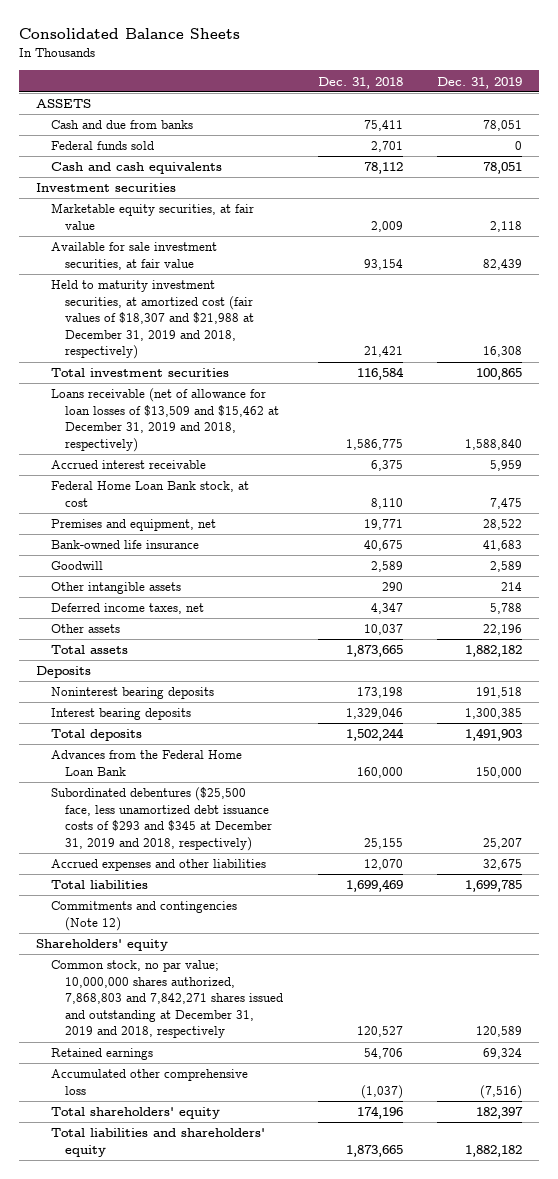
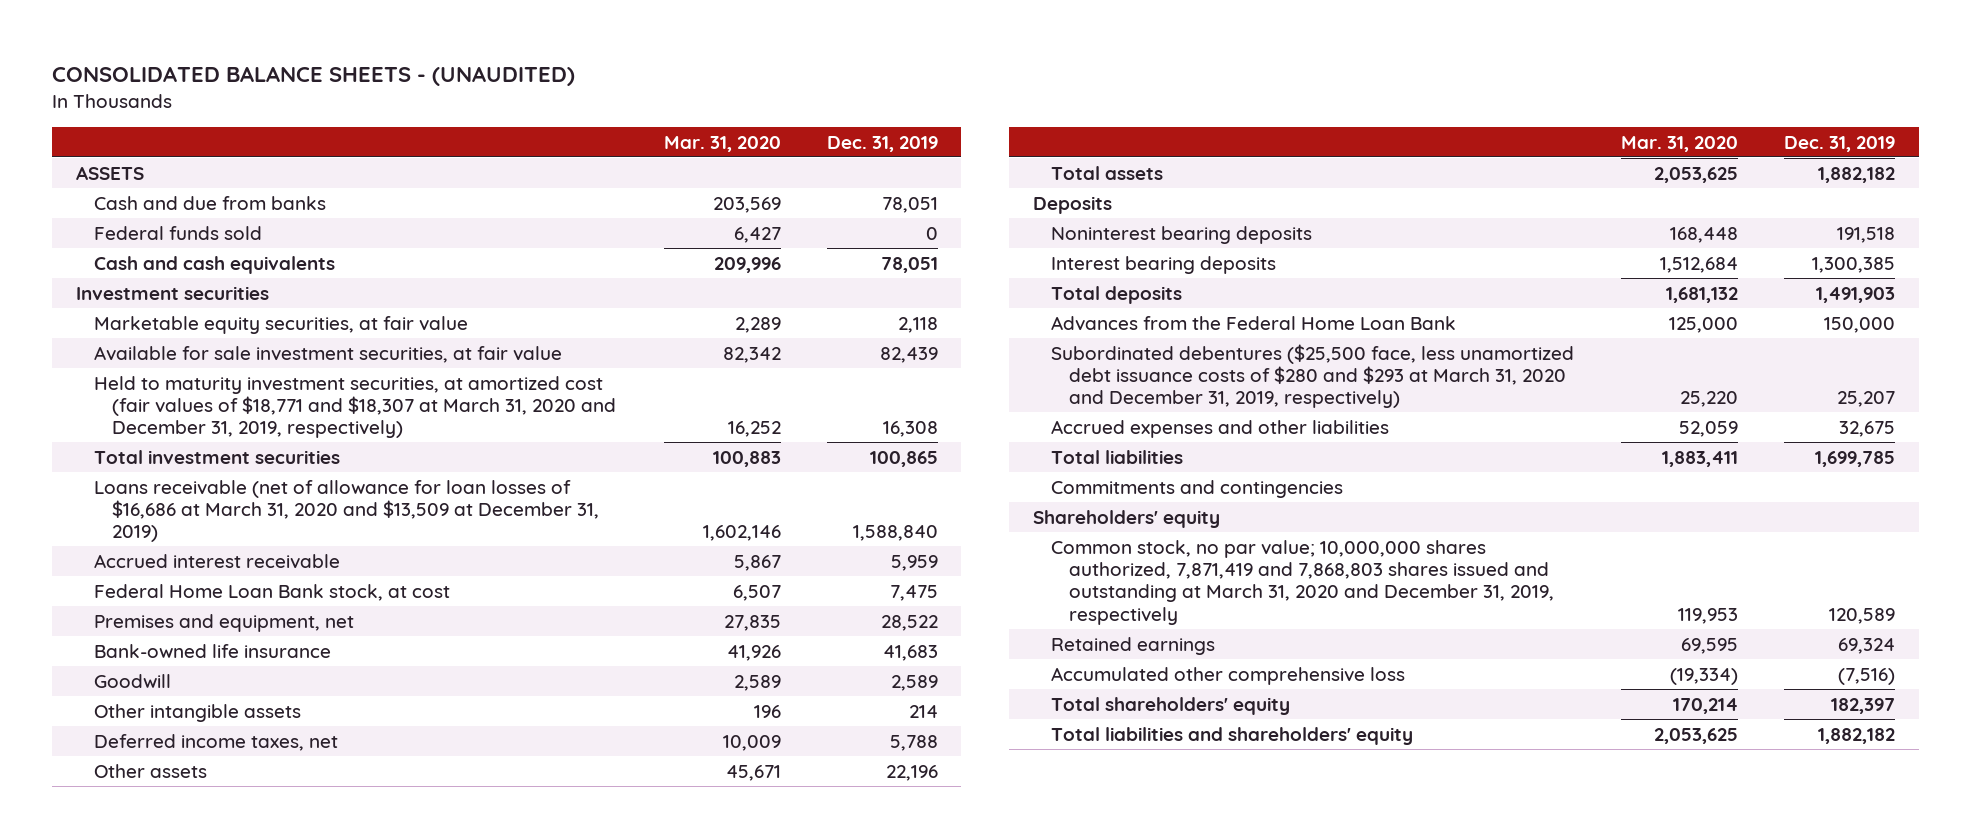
[19,28,241,40] Consolidated Balance Sheets -> [52,66,576,87] CONSOLIDATED BALANCE SHEETS - (UNAUDITED)
[317,76,403,89] Dec. 31, 2018 -> none
none -> [663,135,781,152] Mar. 31, 2020
[50,280,255,360] Held to maturity investment securities, at amortized cost (fair values of $18,307 and $21,988 at December 31, 2019 and 2018, respectively) -> [93,375,617,439] Held to maturity investment securities, at amortized cost (fair values of $18,771 and $18,307 at March 31, 2020 and December 31, 2019, respectively)
[50,388,280,452] Loans receivable (net of allowance for loan losses of $13,509 and $15,462 at December 31, 2019 and 2018, respectively) -> [93,479,600,543] Loans receivable (net of allowance for loan losses of $16,686 at March 31, 2020 and $13,509 at December 31, 2019)
[50,787,273,851] Subordinated debentures ($25,500 face, less unamortized debt issuance costs of $293 and $345 at December 31, 2019 and 2018, respectively) -> [1051,343,1575,409] Subordinated debentures ($25,500 face, less unamortized debt issuance costs of $280 and $293 at March 31, 2020 and December 31, 2019, respectively)
[50,901,237,931] Commitments and contingencies (Note 12) -> [1051,479,1344,498] Commitments and contingencies
[50,960,284,1039] Common stock, no par value; 10,000,000 shares authorized, 7,868,803 and 7,842,271 shares issued and outstanding at December 31, 2019 and 2018, respectively -> [1051,539,1555,625] Common stock, no par value; 10,000,000 shares authorized, 7,871,419 and 7,868,803 shares issued and outstanding at March 31, 2020 and December 31, 2019, respectively

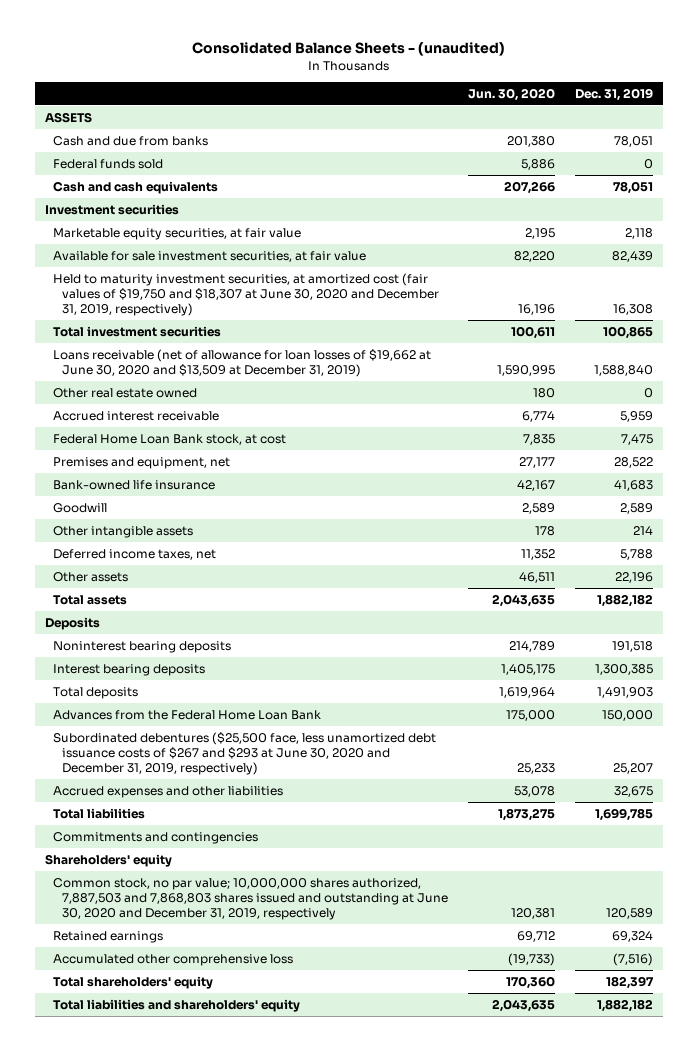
[52,66,576,87] CONSOLIDATED BALANCE SHEETS - (UNAUDITED) -> [191,42,505,57] Consolidated Balance Sheets - (unaudited)
[663,135,781,152] Mar. 31, 2020 -> none
none -> [467,87,555,101] Jun. 30, 2020
[93,375,617,439] Held to maturity investment securities, at amortized cost (fair values of $18,771 and $18,307 at March 31, 2020 and December 31, 2019, respectively) -> [53,272,439,316] Held to maturity investment securities, at amortized cost (fair values of $19,750 and $18,307 at June 30, 2020 and December 31, 2019, respectively)
[93,479,600,543] Loans receivable (net of allowance for loan losses of $16,686 at March 31, 2020 and $13,509 at December 31, 2019) -> [53,348,432,377] Loans receivable (net of allowance for loan losses of $19,662 at June 30, 2020 and $13,509 at December 31, 2019)
none -> [53,387,198,398] Other real estate owned
[1051,343,1575,409] Subordinated debentures ($25,500 face, less unamortized debt issuance costs of $280 and $293 at March 31, 2020 and December 31, 2019, respectively) -> [53,731,437,775] Subordinated debentures ($25,500 face, less unamortized debt issuance costs of $267 and $293 at June 30, 2020 and December 31, 2019, respectively)
[1051,539,1555,625] Common stock, no par value; 10,000,000 shares authorized, 7,871,419 and 7,868,803 shares issued and outstanding at March 31, 2020 and December 31, 2019, respectively -> [53,877,448,920] Common stock, no par value; 10,000,000 shares authorized, 7,887,503 and 7,868,803 shares issued and outstanding at June 30, 2020 and December 31, 2019, respectively

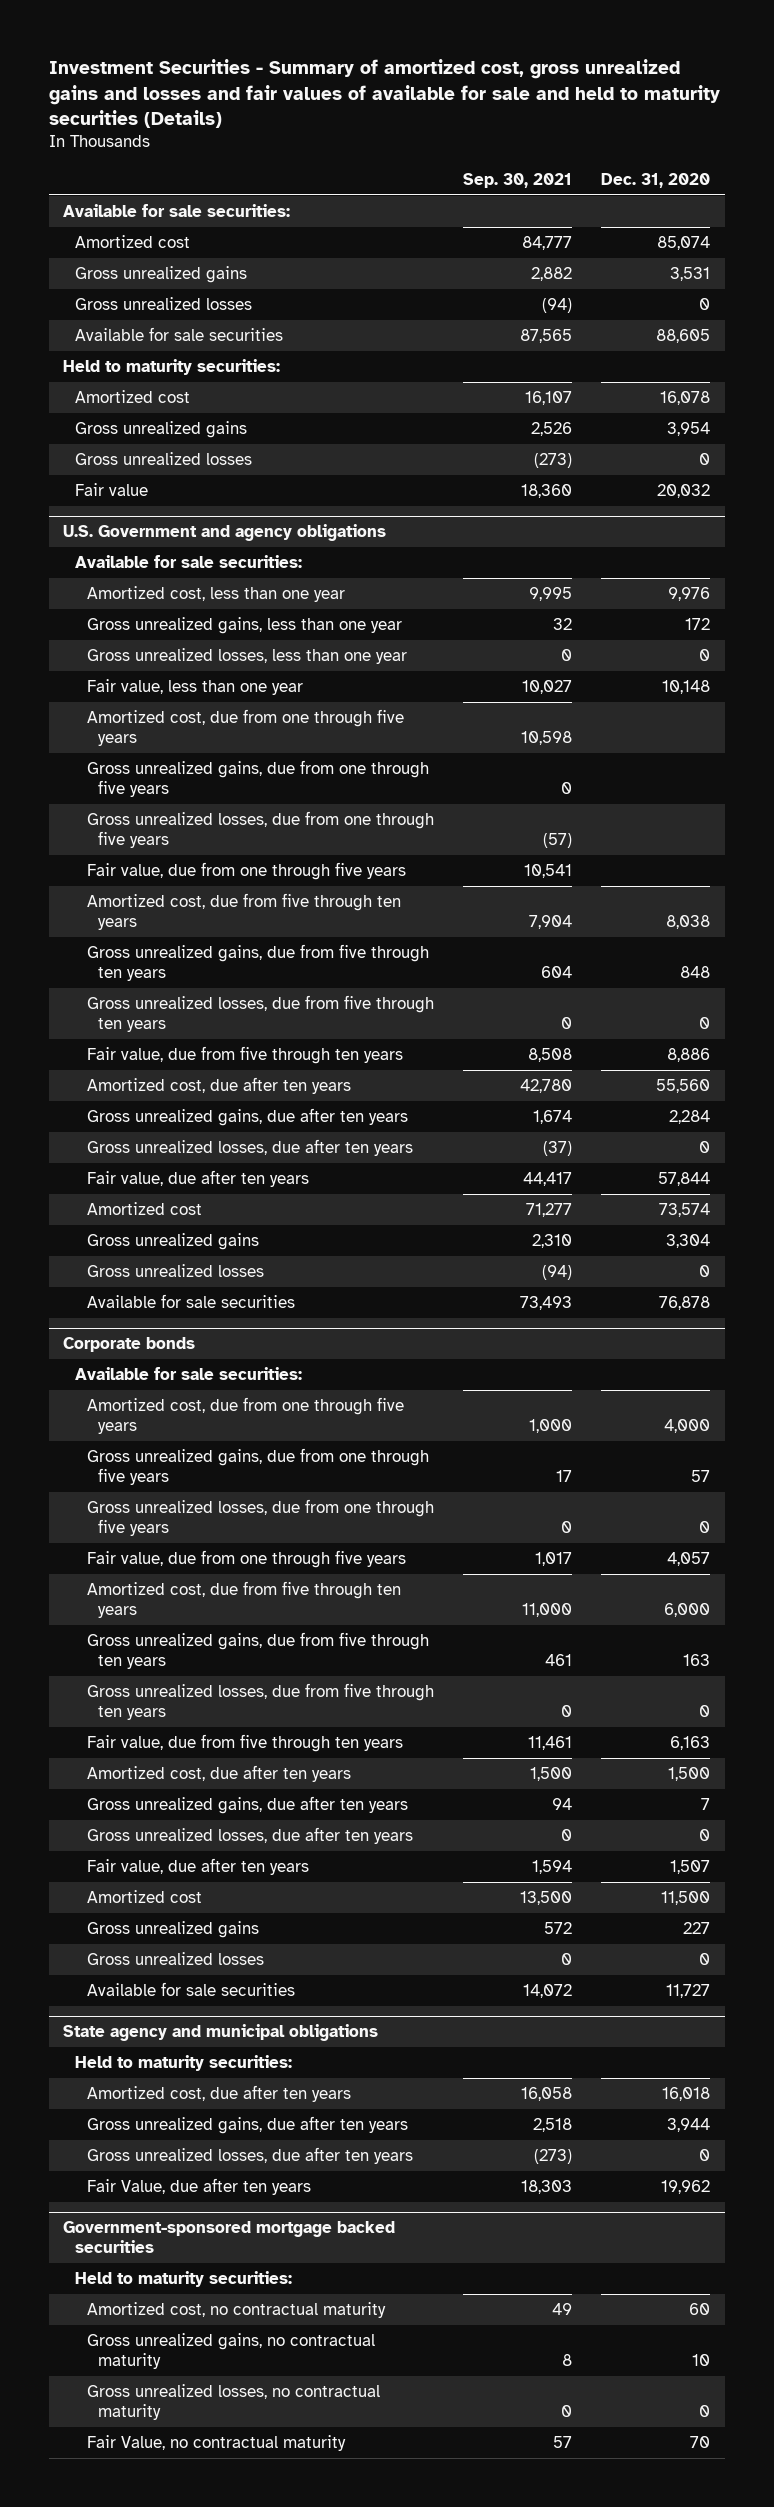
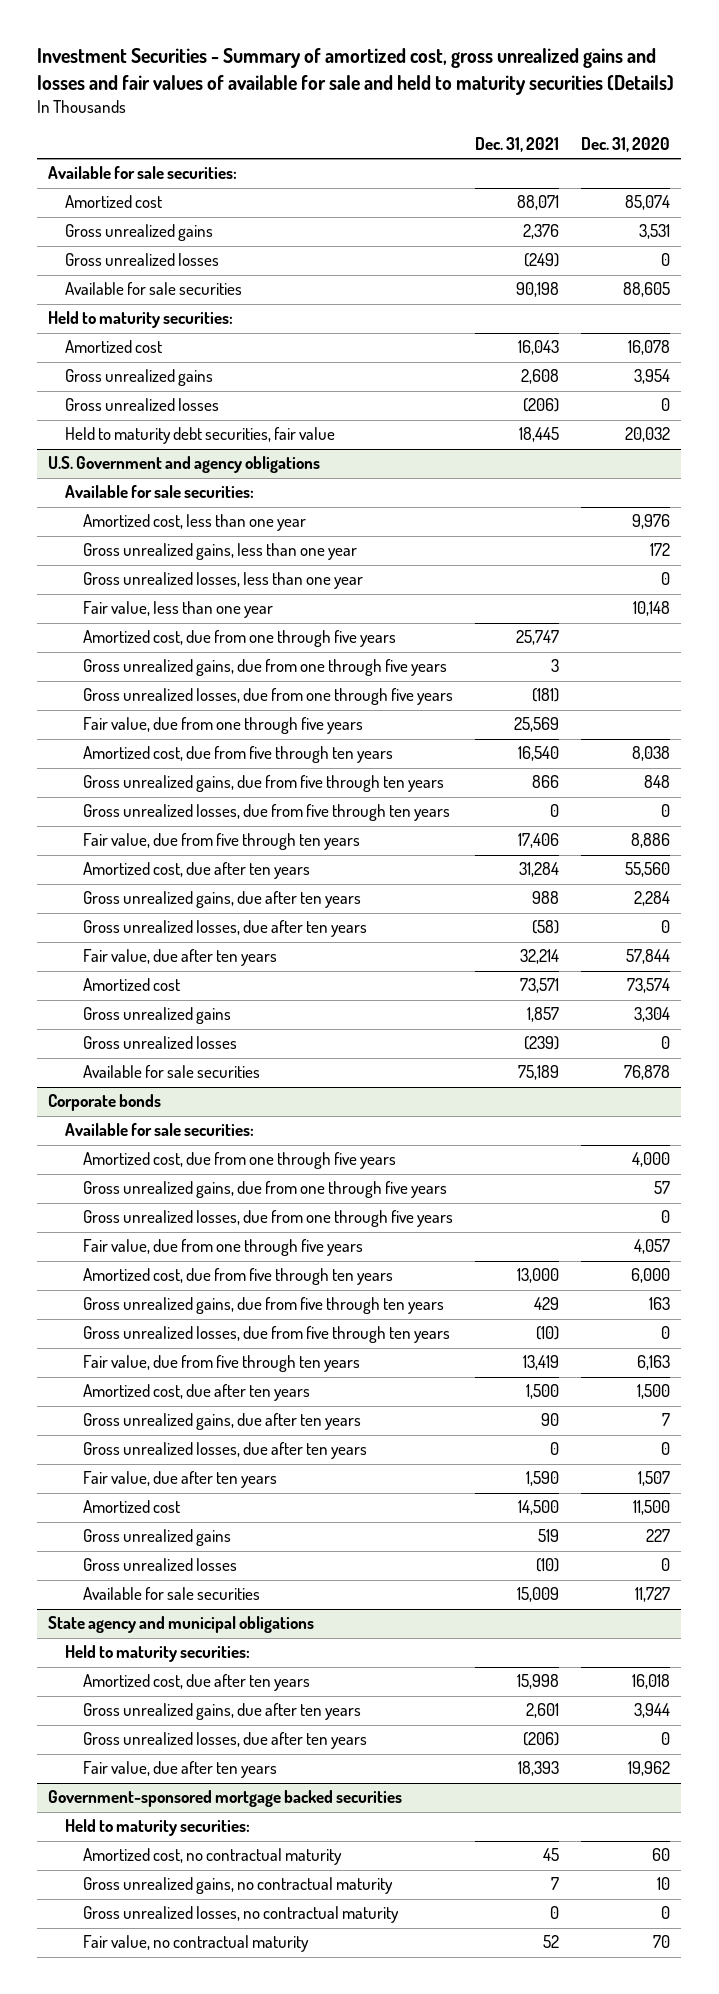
[462,172,572,188] Sep. 30, 2021 -> none
none -> [474,136,559,152] Dec. 31, 2021
[75,482,149,496] Fair value -> [65,427,336,445] Held to maturity debt securities, fair value
[86,2177,311,2195] Fair Value, due after ten years -> [82,1761,277,1779] Fair value, due after ten years
[86,2434,346,2451] Fair Value, no contractual maturity -> [82,1935,309,1953] Fair value, no contractual maturity

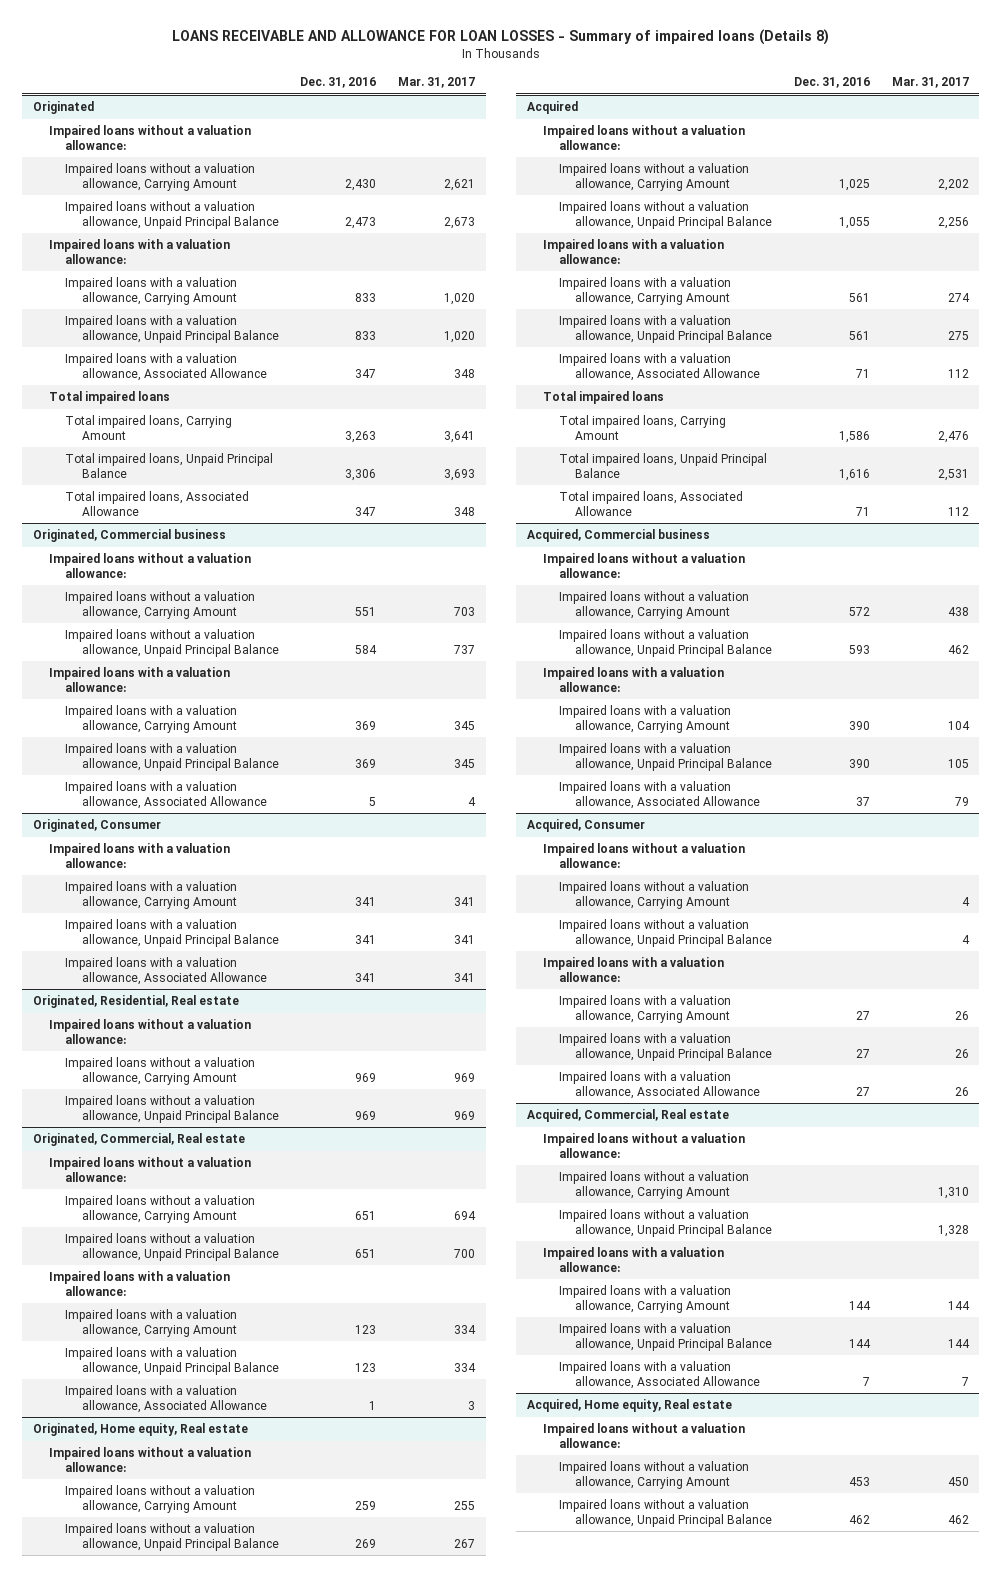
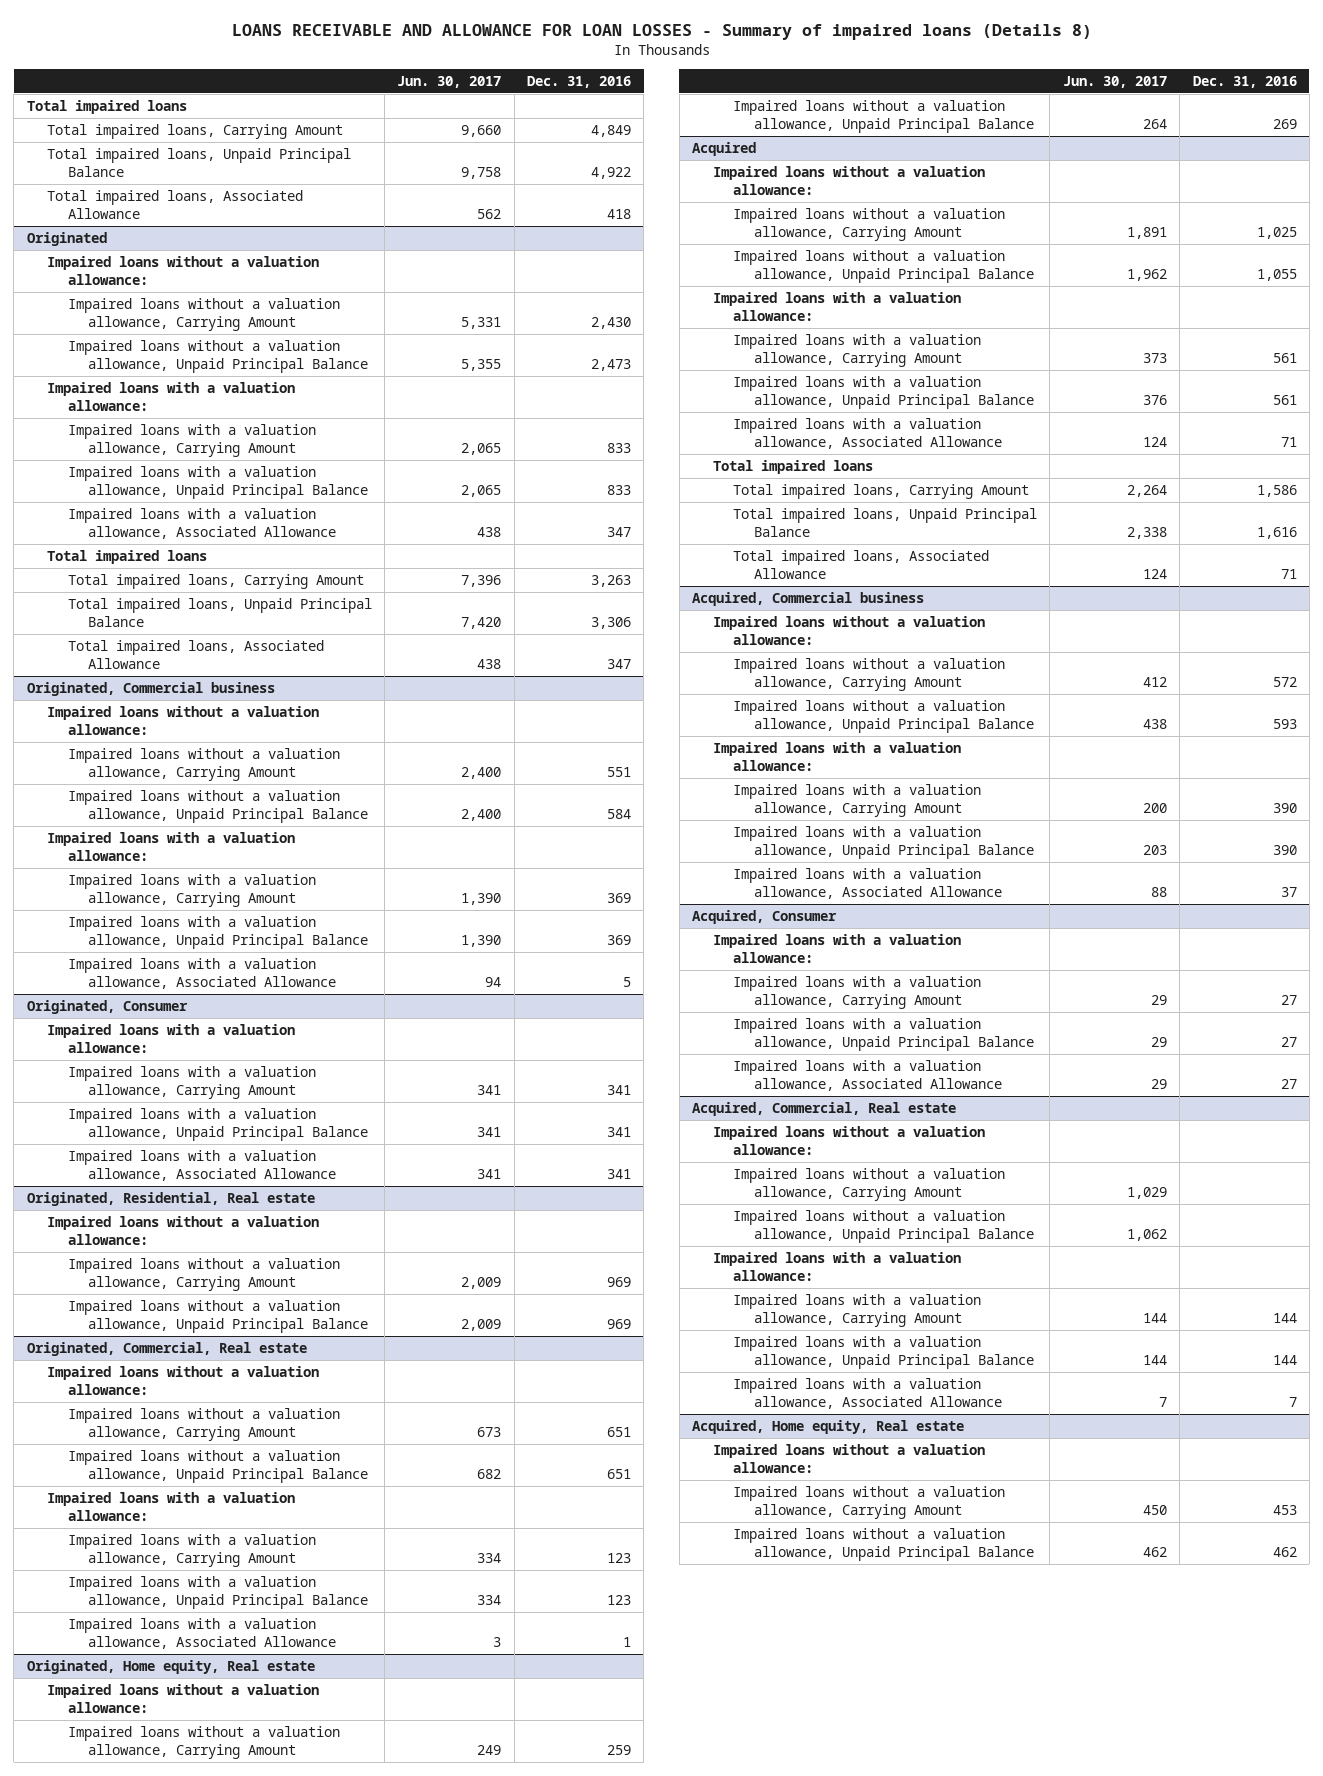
[397,77,475,89] Mar. 31, 2017 -> none
none -> [397,76,502,89] Jun. 30, 2017
none -> [26,100,187,115] Total impaired loans
none -> [47,124,344,140] Total impaired loans, Carrying Amount
none -> [47,148,352,178] Total impaired loans, Unpaid Principal Balance
none -> [47,190,304,220] Total impaired loans, Associated Allowance
[543,843,746,868] Impaired loans without a valuation allowance: -> none
[559,881,750,909] Impaired loans without a valuation allowance, Carrying Amount -> none
[559,919,773,947] Impaired loans without a valuation allowance, Unpaid Principal Balance -> none

